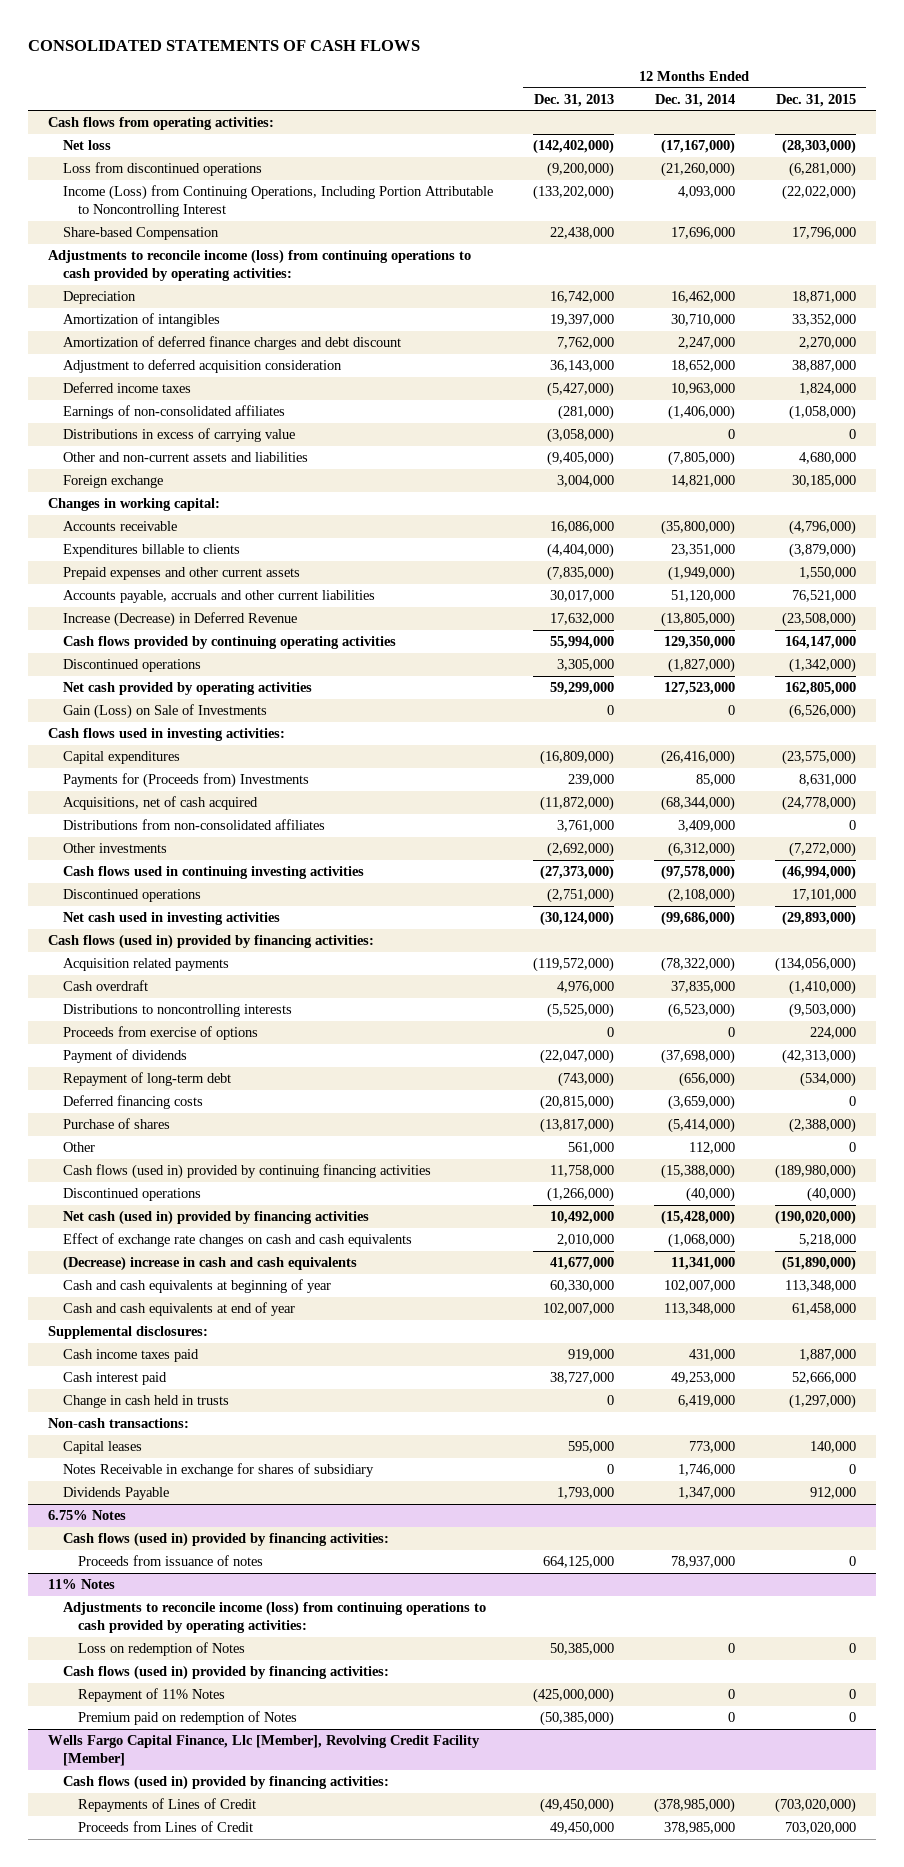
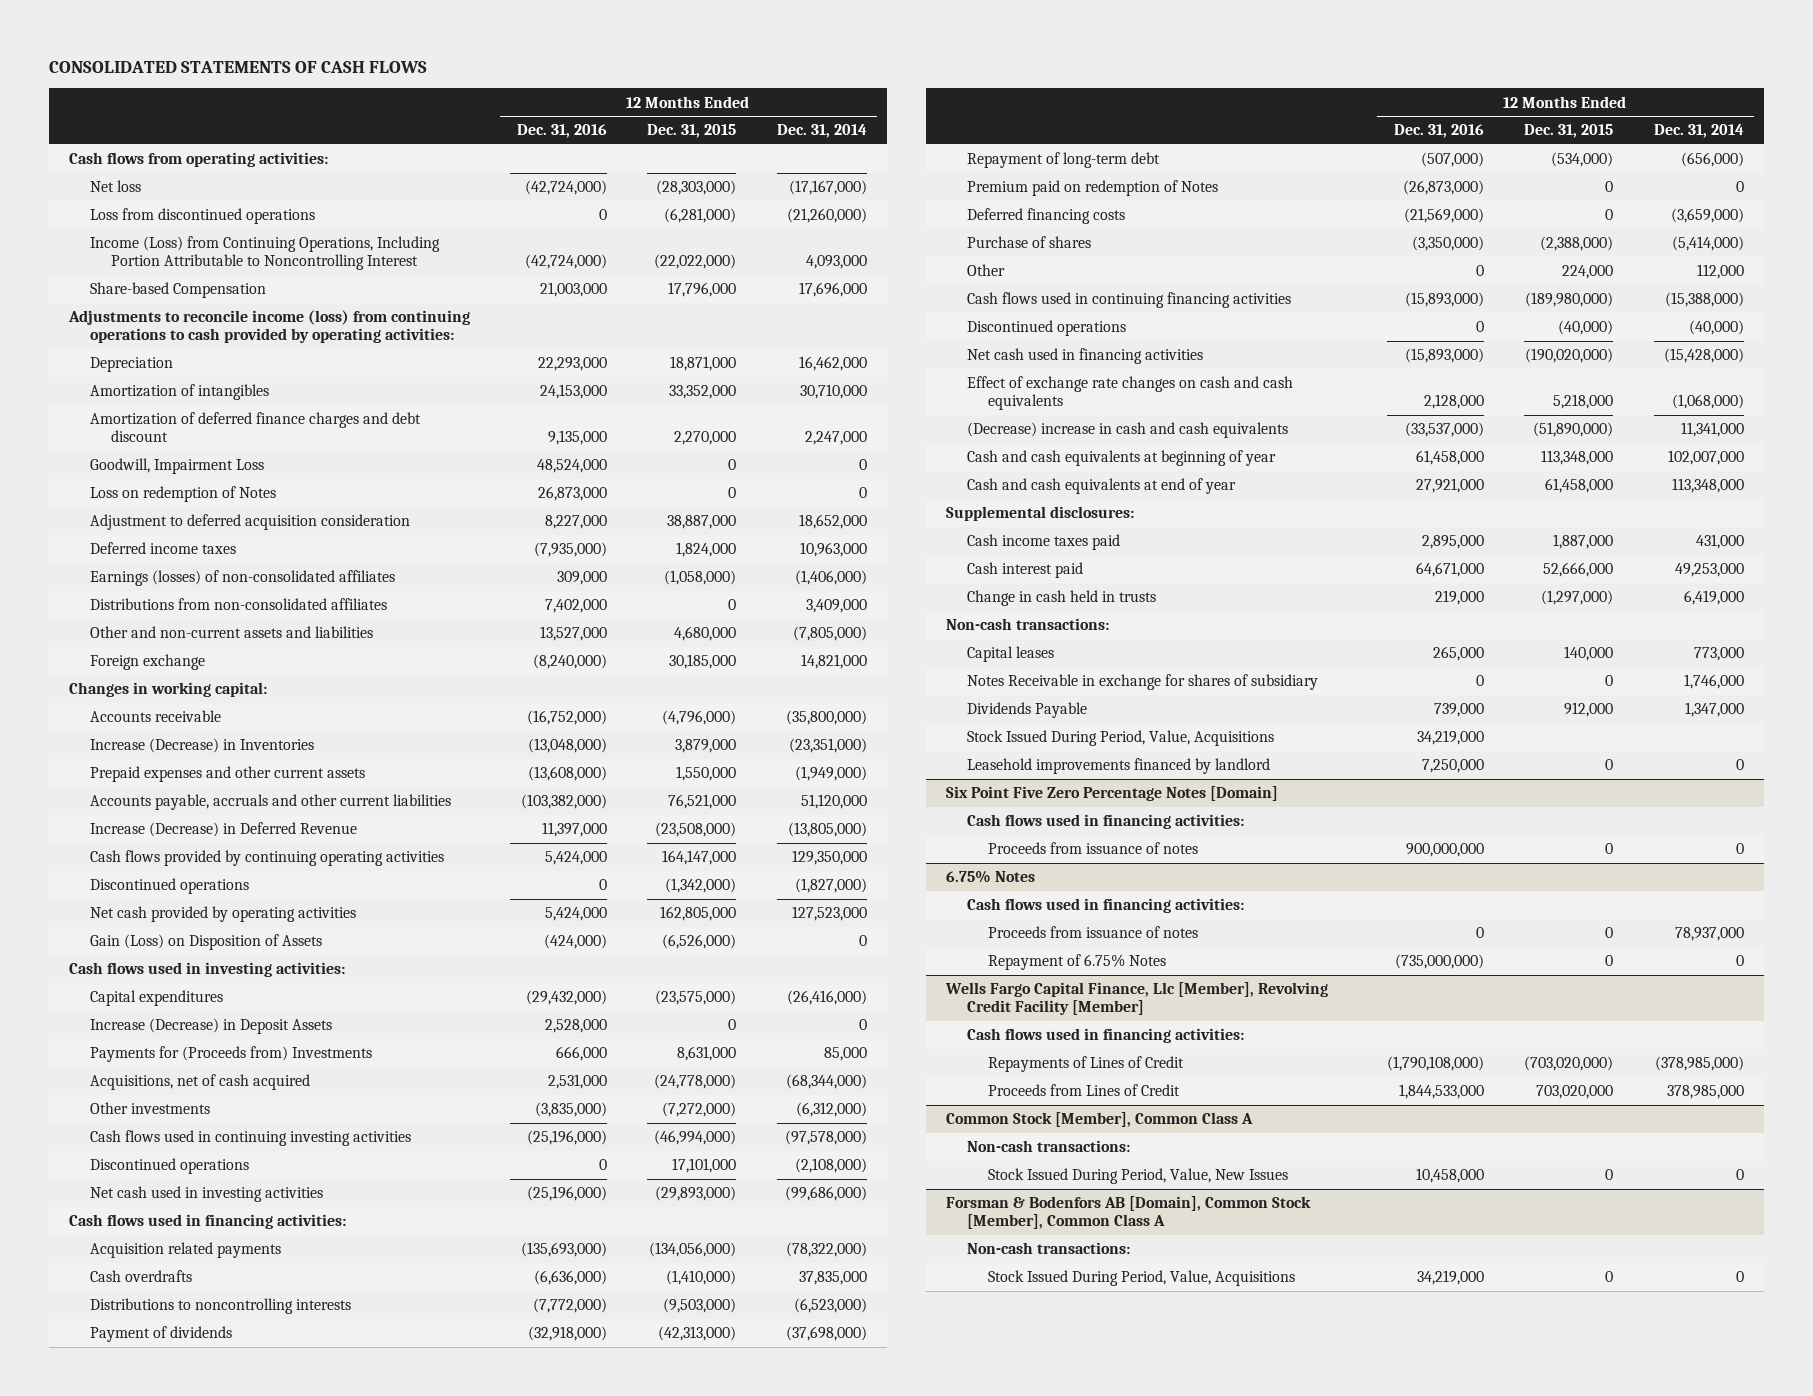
[533,93,614,107] Dec. 31, 2013 -> none
none -> [517,124,608,139] Dec. 31, 2016
none -> [90,458,265,475] Goodwill, Impairment Loss
none -> [90,486,277,503] Loss on redemption of Notes
[63,428,296,443] Distributions in excess of carrying value -> none
[63,405,286,420] Earnings of non-consolidated affiliates -> [90,570,396,587] Earnings (losses) of non-consolidated affiliates
[63,819,326,831] Distributions from non-consolidated affiliates -> [90,598,388,611] Distributions from non-consolidated affiliates
[63,544,241,558] Expenditures billable to clients -> none
none -> [90,738,315,754] Increase (Decrease) in Inventories
[63,704,268,720] Gain (Loss) on Sale of Investments -> [90,934,323,951] Gain (Loss) on Disposition of Assets
none -> [90,1018,333,1035] Increase (Decrease) in Deposit Assets
[48,934,375,950] Cash flows (used in) provided by financing activities: -> [68,1214,346,1230] Cash flows used in financing activities:
[63,980,149,992] Cash overdraft -> [90,1270,193,1283] Cash overdrafts
[63,1026,259,1041] Proceeds from exercise of options -> none
none -> [967,180,1219,197] Premium paid on redemption of Notes
[848,1142,856,1153] 0 -> [1562,265,1614,280] 224,000
[63,1164,432,1180] Cash flows (used in) provided by continuing financing activities -> [967,292,1292,309] Cash flows used in continuing financing activities
[63,1210,370,1226] Net cash (used in) provided by financing activities -> [967,348,1204,365] Net cash used in financing activities
none -> [967,730,1275,747] Stock Issued During Period, Value, Acquisitions
none -> [967,758,1271,775] Leasehold improvements financed by landlord
none -> [945,786,1278,802] Six Point Five Zero Percentage Notes [Domain]
none -> [967,814,1245,830] Cash flows used in financing activities:
none -> [988,842,1199,855] Proceeds from issuance of notes
[63,1532,390,1548] Cash flows (used in) provided by financing activities: -> [967,898,1245,914] Cash flows used in financing activities:
[48,1579,116,1590] 11% Notes -> none
[63,1601,487,1634] Adjustments to reconcile income (loss) from continuing operations to cash provided by operating activities: -> none
[77,1642,245,1657] Loss on redemption of Notes -> none
[63,1665,390,1681] Cash flows (used in) provided by financing activities: -> none
[77,1711,297,1726] Premium paid on redemption of Notes -> none
[77,1688,225,1703] Repayment of 11% Notes -> [988,954,1167,971] Repayment of 6.75% Notes
[63,1775,390,1791] Cash flows (used in) provided by financing activities: -> [967,1028,1245,1044] Cash flows used in financing activities:
none -> [945,1112,1253,1128] Common Stock [Member], Common Class A
none -> [967,1140,1131,1153] Non-cash transactions:
none -> [988,1168,1289,1185] Stock Issued During Period, Value, New Issues
none -> [945,1196,1311,1230] Forsman & Bodenfors AB [Domain], Common Stock [Member], Common Class A
none -> [967,1242,1131,1255] Non-cash transactions:
none -> [988,1270,1296,1287] Stock Issued During Period, Value, Acquisitions

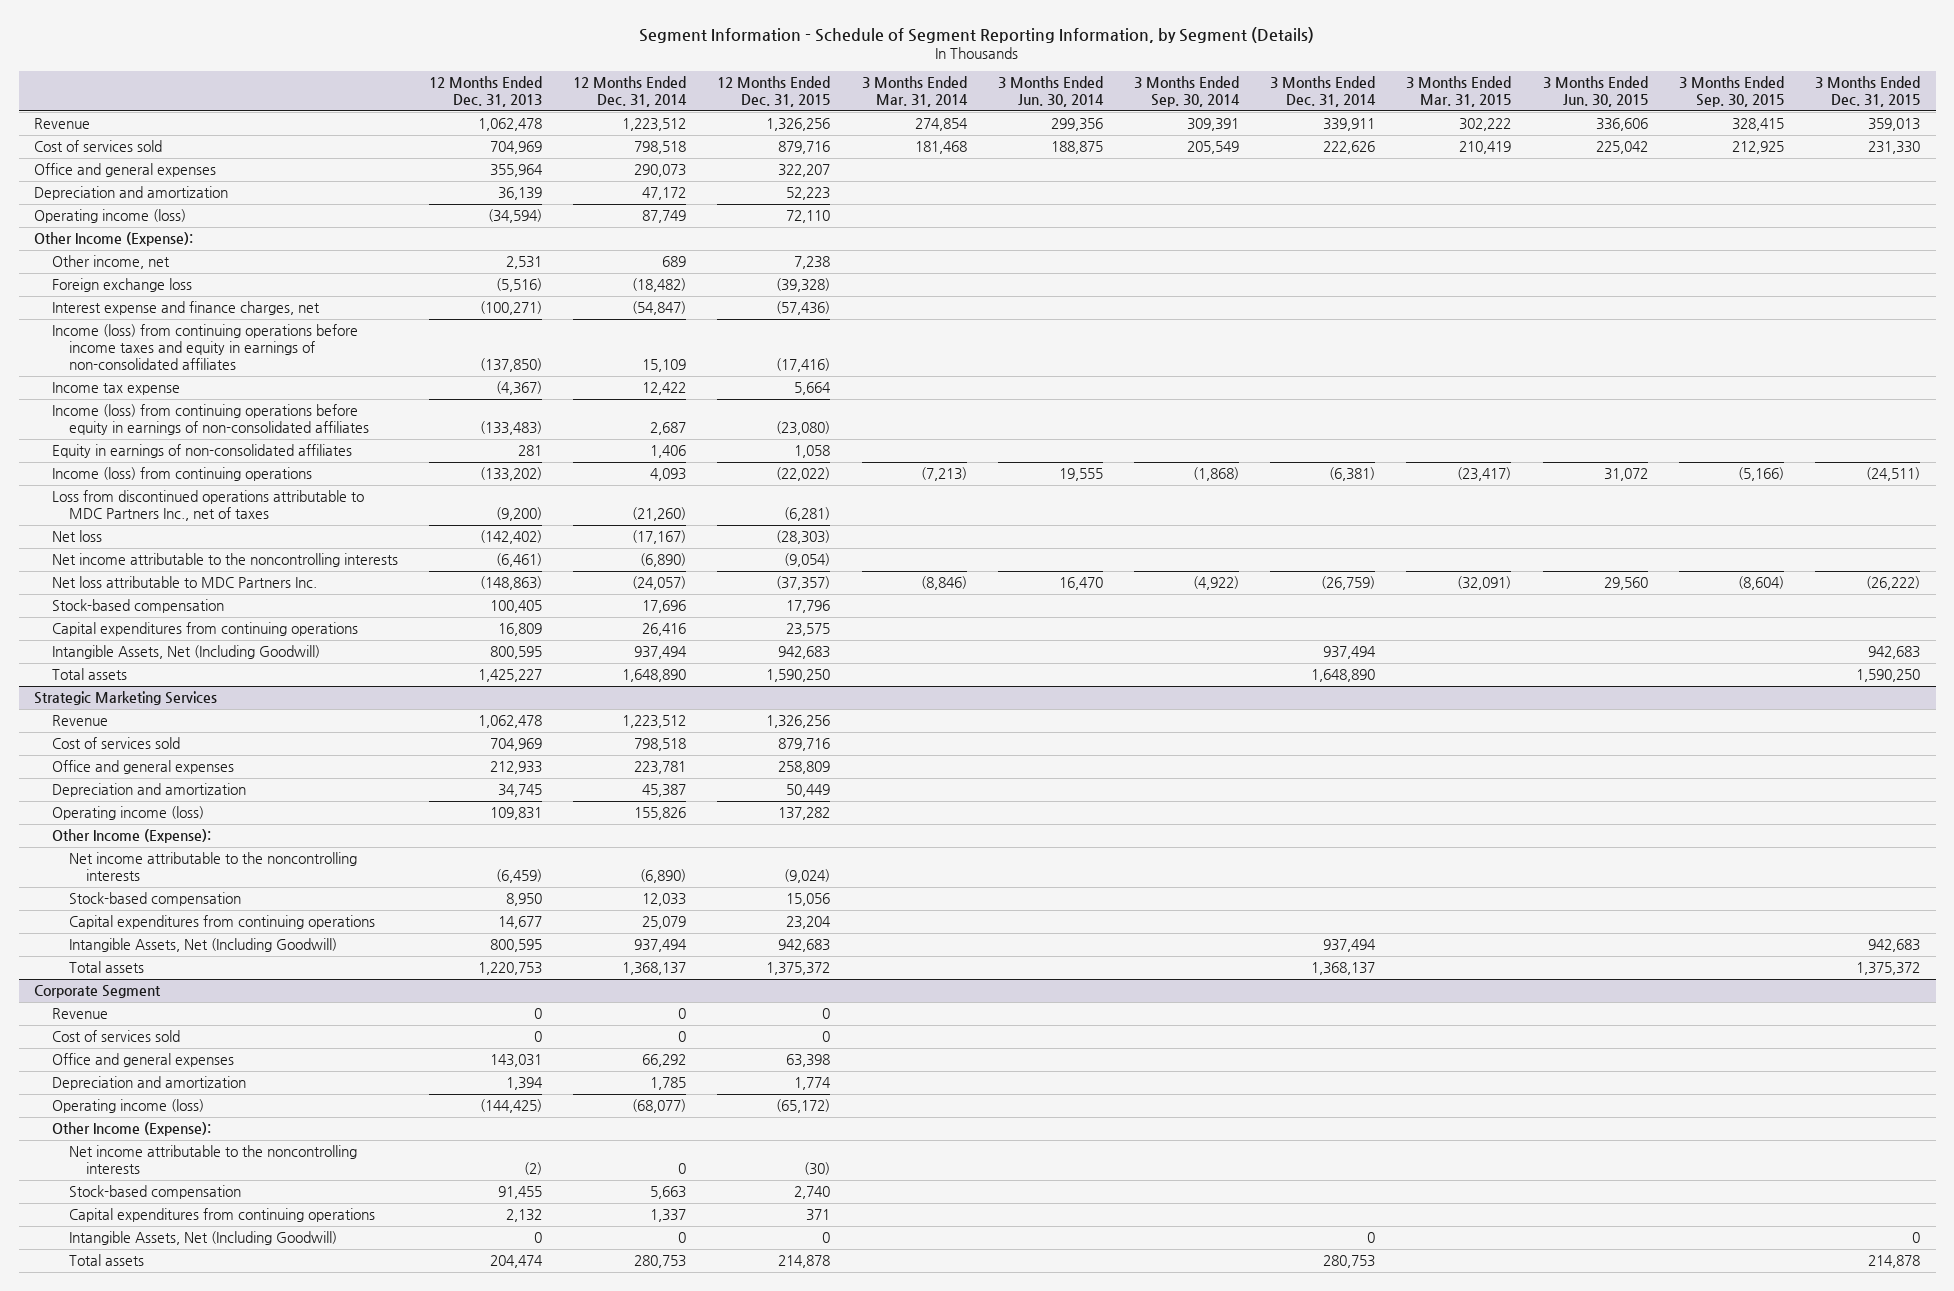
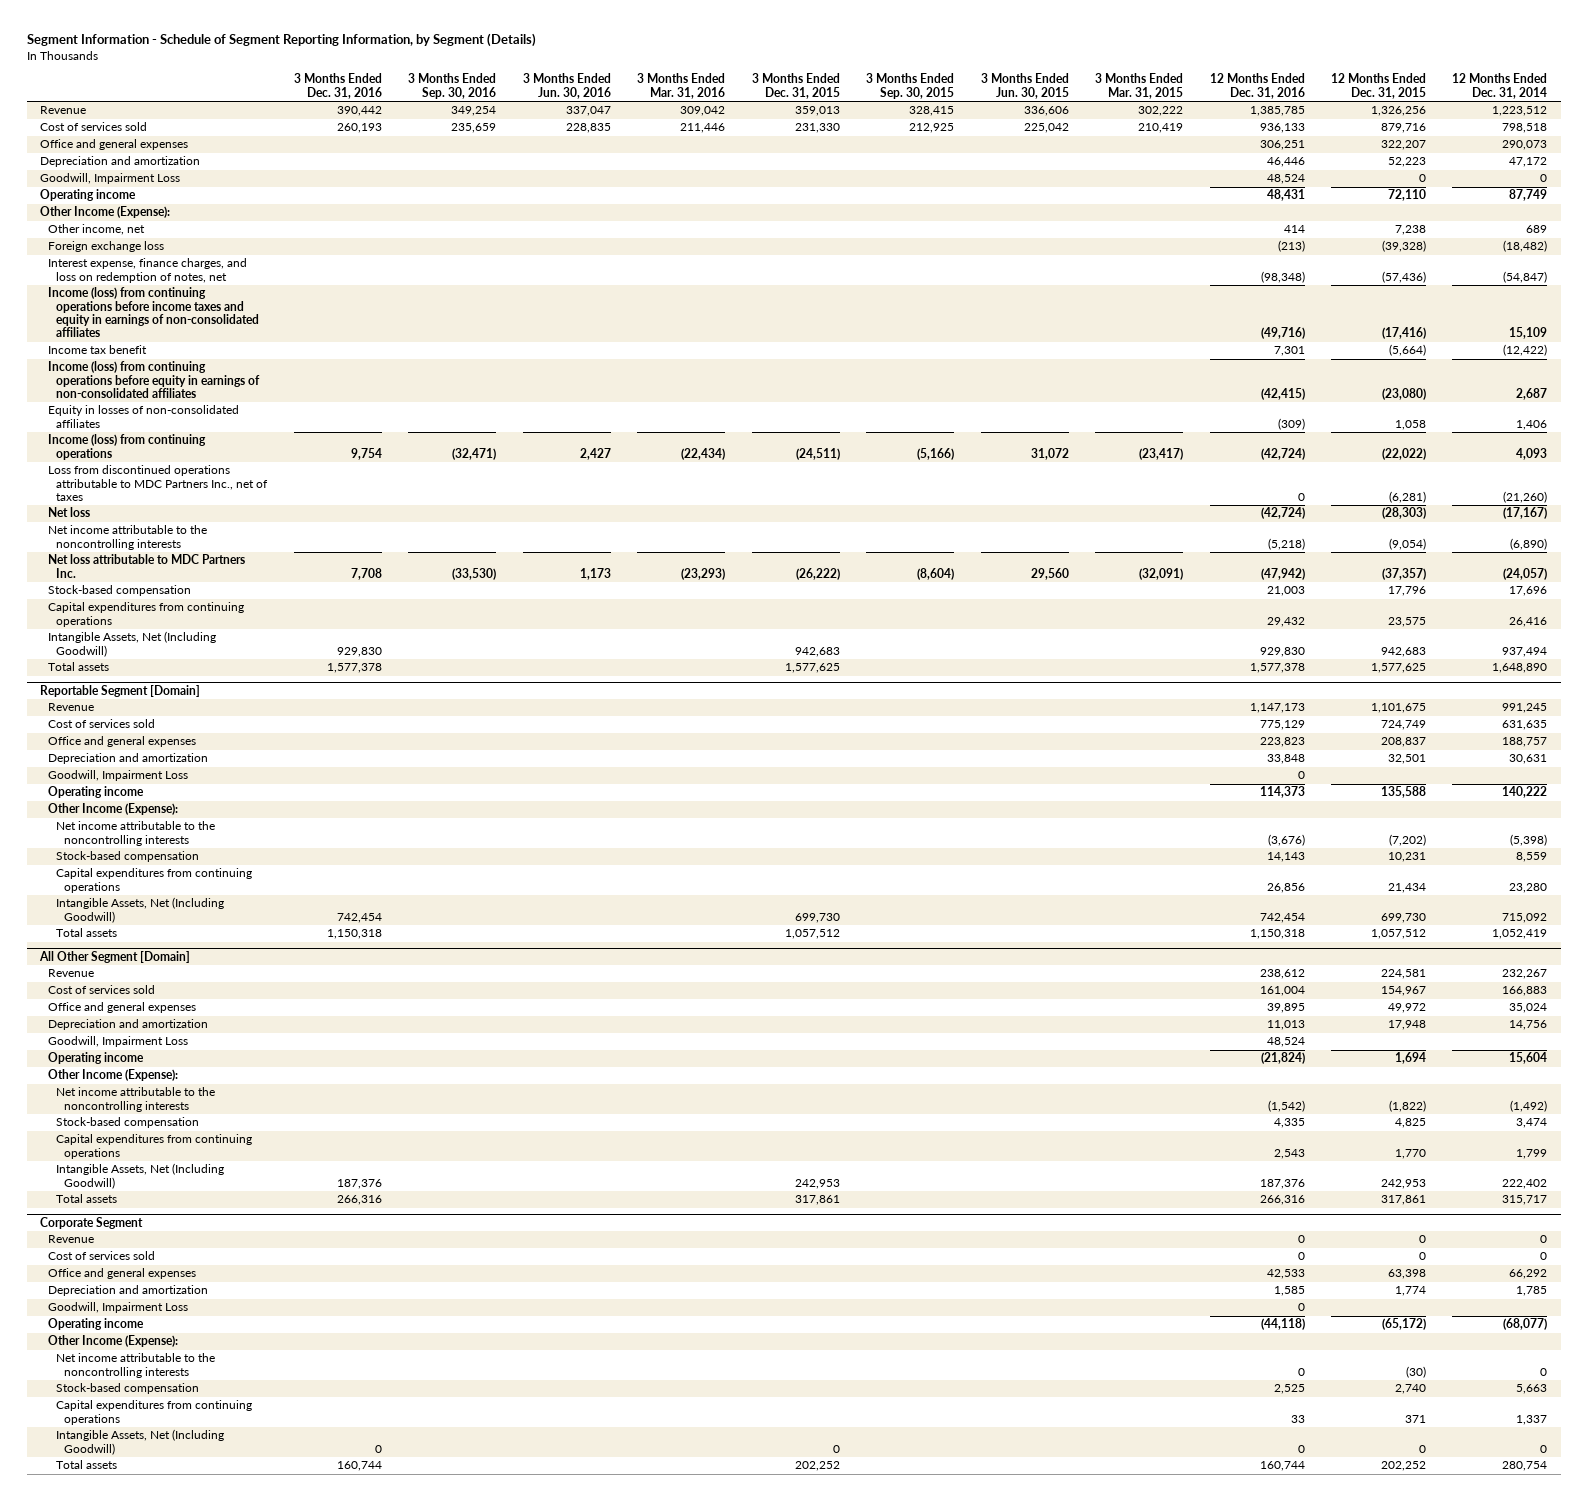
[428,76,542,108] 12 Months Ended Dec. 31, 2013 -> none
[861,76,968,108] 3 Months Ended Mar. 31, 2014 -> none
[997,76,1104,108] 3 Months Ended Jun. 30, 2014 -> none
[1134,76,1241,108] 3 Months Ended Sep. 30, 2014 -> none
[1270,76,1377,108] 3 Months Ended Dec. 31, 2014 -> none
none -> [293,73,382,99] 3 Months Ended Dec. 31, 2016
none -> [408,73,497,99] 3 Months Ended Sep. 30, 2016
none -> [522,73,611,99] 3 Months Ended Jun. 30, 2016
none -> [637,73,726,99] 3 Months Ended Mar. 31, 2016
none -> [1209,73,1305,99] 12 Months Ended Dec. 31, 2016
none -> [40,173,181,185] Goodwill, Impairment Loss
[34,208,187,223] Operating income (loss) -> [40,189,137,202] Operating income
[51,300,320,315] Interest expense and finance charges, net -> [48,258,248,283] Interest expense, finance charges, and loss on redemption of notes, net
[51,381,180,395] Income tax expense -> [48,345,148,355] Income tax benefit
[642,381,687,395] 12,422 -> [1503,344,1548,357] (12,422)
[794,381,832,395] 5,664 -> [1388,344,1426,357] (5,664)
[51,443,352,458] Equity in earnings of non-consolidated affiliates -> [48,405,240,428] Equity in losses of non-consolidated affiliates
[34,690,218,705] Strategic Marketing Services -> none
[766,668,831,682] 1,590,250 -> [1370,663,1426,674] 1,577,625
[1856,668,1921,682] 1,590,250 -> [784,663,840,674] 1,577,625
none -> [40,685,201,698] Reportable Segment [Domain]
[622,714,687,728] 1,223,512 -> [1502,703,1548,714] 991,245
[766,714,831,728] 1,326,256 -> [1370,703,1426,714] 1,101,675
[634,737,687,751] 798,518 -> [1502,720,1548,731] 631,635
[778,737,831,751] 879,716 -> [1380,720,1426,731] 724,749
[634,760,687,774] 223,781 -> [1502,737,1548,748] 188,757
[778,760,831,774] 258,809 -> [1380,737,1426,748] 208,837
[642,783,687,797] 45,387 -> [1509,754,1548,765] 30,631
[786,783,831,797] 50,449 -> [1387,754,1426,765] 32,501
none -> [48,770,189,782] Goodwill, Impairment Loss
[51,805,204,820] Operating income (loss) -> [48,786,145,799] Operating income
[634,806,687,820] 155,826 -> [1502,786,1548,799] 140,222
[778,806,831,820] 137,282 -> [1380,786,1426,799] 135,588
[640,869,687,884] (6,890) -> [1510,833,1548,846] (5,398)
[784,869,831,884] (9,024) -> [1388,833,1426,846] (7,202)
[642,892,687,906] 12,033 -> [1516,852,1548,863] 8,559
[786,892,831,906] 15,056 -> [1387,852,1426,863] 10,231
[642,915,687,929] 25,079 -> [1509,882,1548,893] 23,280
[786,915,832,929] 23,204 -> [1387,882,1426,893] 21,434
[634,938,688,952] 937,494 -> [1502,912,1548,923] 715,092
[778,938,831,952] 942,683 -> [1380,912,1426,923] 699,730
[1868,938,1921,952] 942,683 -> [794,912,840,923] 699,730
[622,961,687,975] 1,368,137 -> [1492,929,1548,940] 1,052,419
[766,961,831,975] 1,375,372 -> [1370,929,1426,940] 1,057,512
[1856,961,1921,975] 1,375,372 -> [784,929,840,940] 1,057,512
none -> [39,951,191,964] All Other Segment [Domain]
none -> [48,969,95,978] Revenue
none -> [48,985,156,995] Cost of services sold
none -> [48,1002,197,1014] Office and general expenses
none -> [48,1019,209,1031] Depreciation and amortization
none -> [48,1036,189,1048] Goodwill, Impairment Loss
none -> [48,1052,145,1065] Operating income
none -> [48,1069,179,1082] Other Income (Expense):
none -> [56,1087,216,1112] Net income attributable to the noncontrolling interests
none -> [56,1117,200,1129] Stock-based compensation
none -> [56,1134,253,1159] Capital expenditures from continuing operations
none -> [56,1163,225,1189] Intangible Assets, Net (Including Goodwill)
none -> [56,1194,118,1204] Total assets
none -> [48,1302,189,1314] Goodwill, Impairment Loss
[51,1098,204,1113] Operating income (loss) -> [48,1318,145,1331] Operating income
[634,1254,687,1268] 280,753 -> [1502,1461,1548,1472] 280,754
[778,1254,831,1268] 214,878 -> [1380,1461,1426,1472] 202,252
[1868,1254,1921,1268] 214,878 -> [794,1461,840,1472] 202,252

